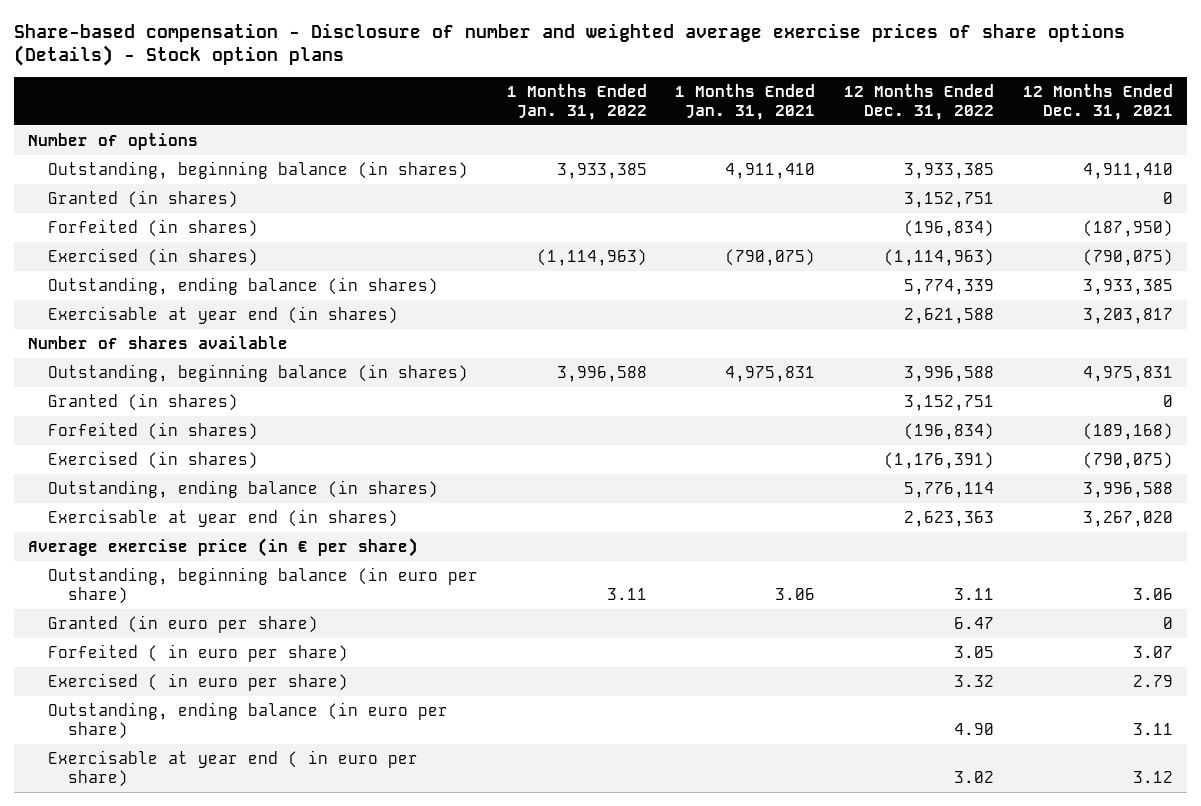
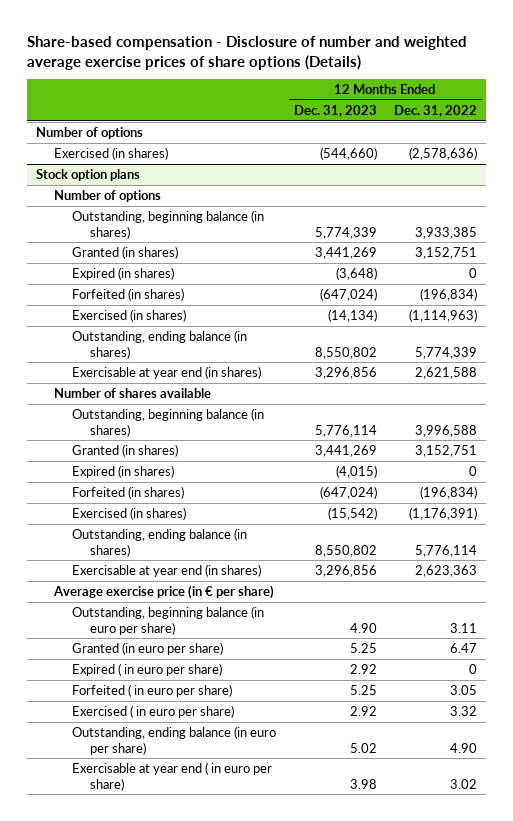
[13,22,1125,67] Share-based compensation - Disclosure of number and weighted average exercise prices of share options (Details) - Stock option plans -> [27,35,468,70] Share-based compensation - Disclosure of number and weighted average exercise prices of share options (Details)
[506,83,647,120] 1 Months Ended Jan. 31, 2022 -> none
[675,83,816,120] 1 Months Ended Jan. 31, 2021 -> none
[1023,83,1174,120] 12 Months Ended Dec. 31, 2021 -> none
none -> [293,104,377,117] Dec. 31, 2023
none -> [53,146,168,160] Exercised (in shares)
none -> [35,168,140,181] Stock option plans
none -> [53,189,161,202] Number of options
none -> [72,266,175,280] Expired (in shares)
none -> [72,464,175,478] Expired (in shares)
none -> [72,662,223,676] Expired ( in euro per share)

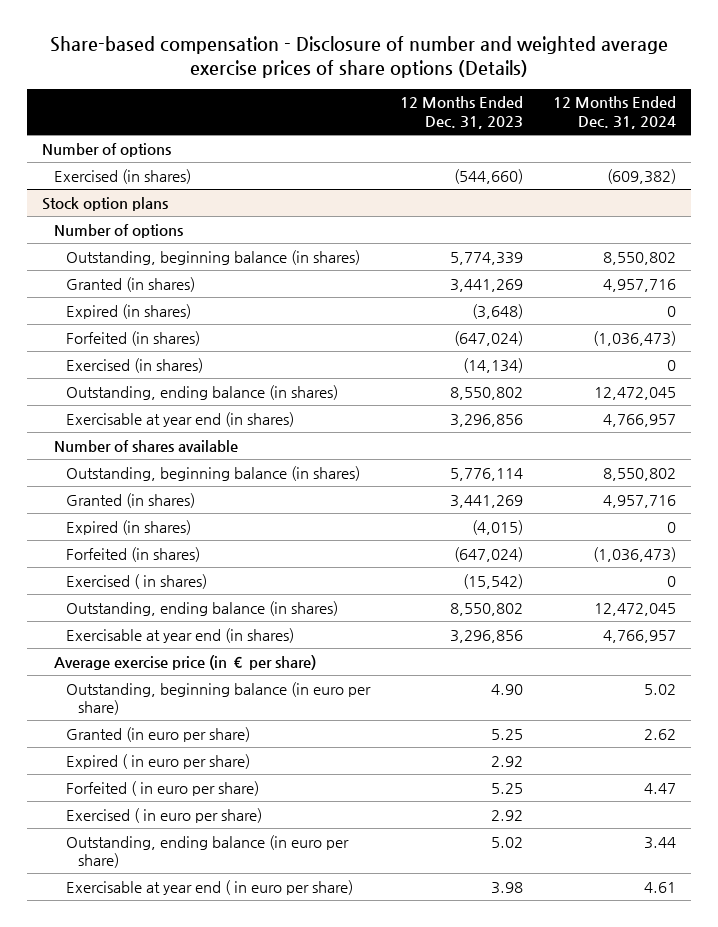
[394,104,478,117] Dec. 31, 2022 -> none
none -> [553,96,677,130] 12 Months Ended Dec. 31, 2024
[72,506,187,520] Exercised (in shares) -> [66,573,208,589] Exercised ( in shares)

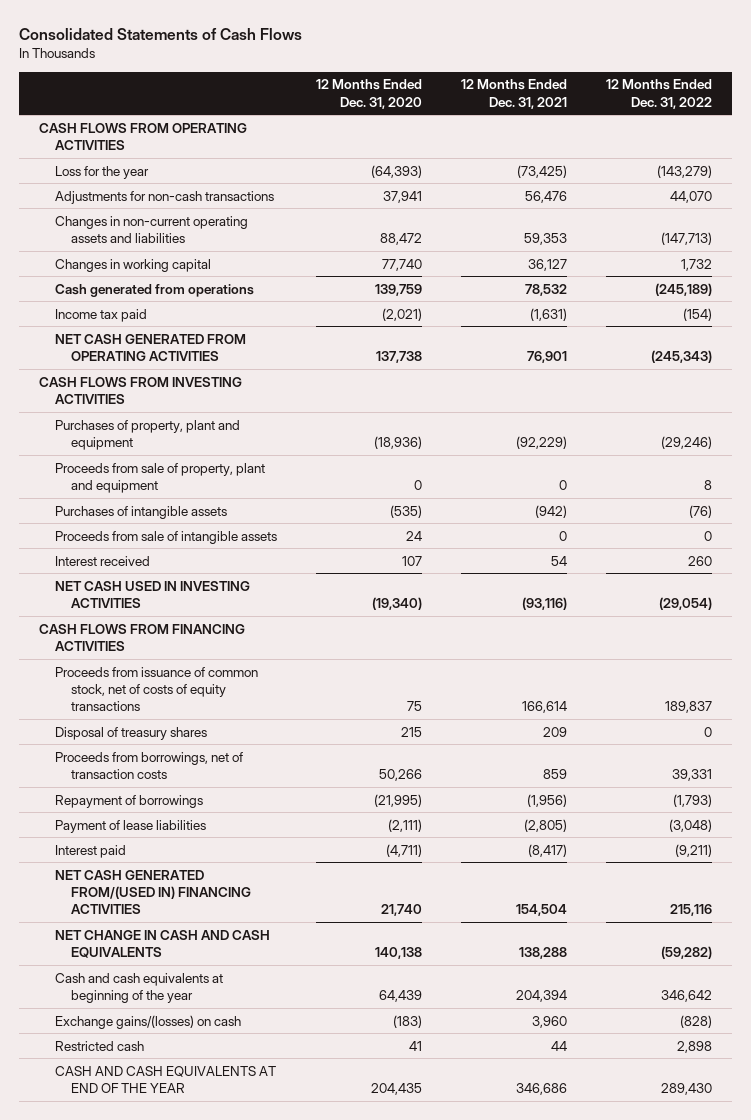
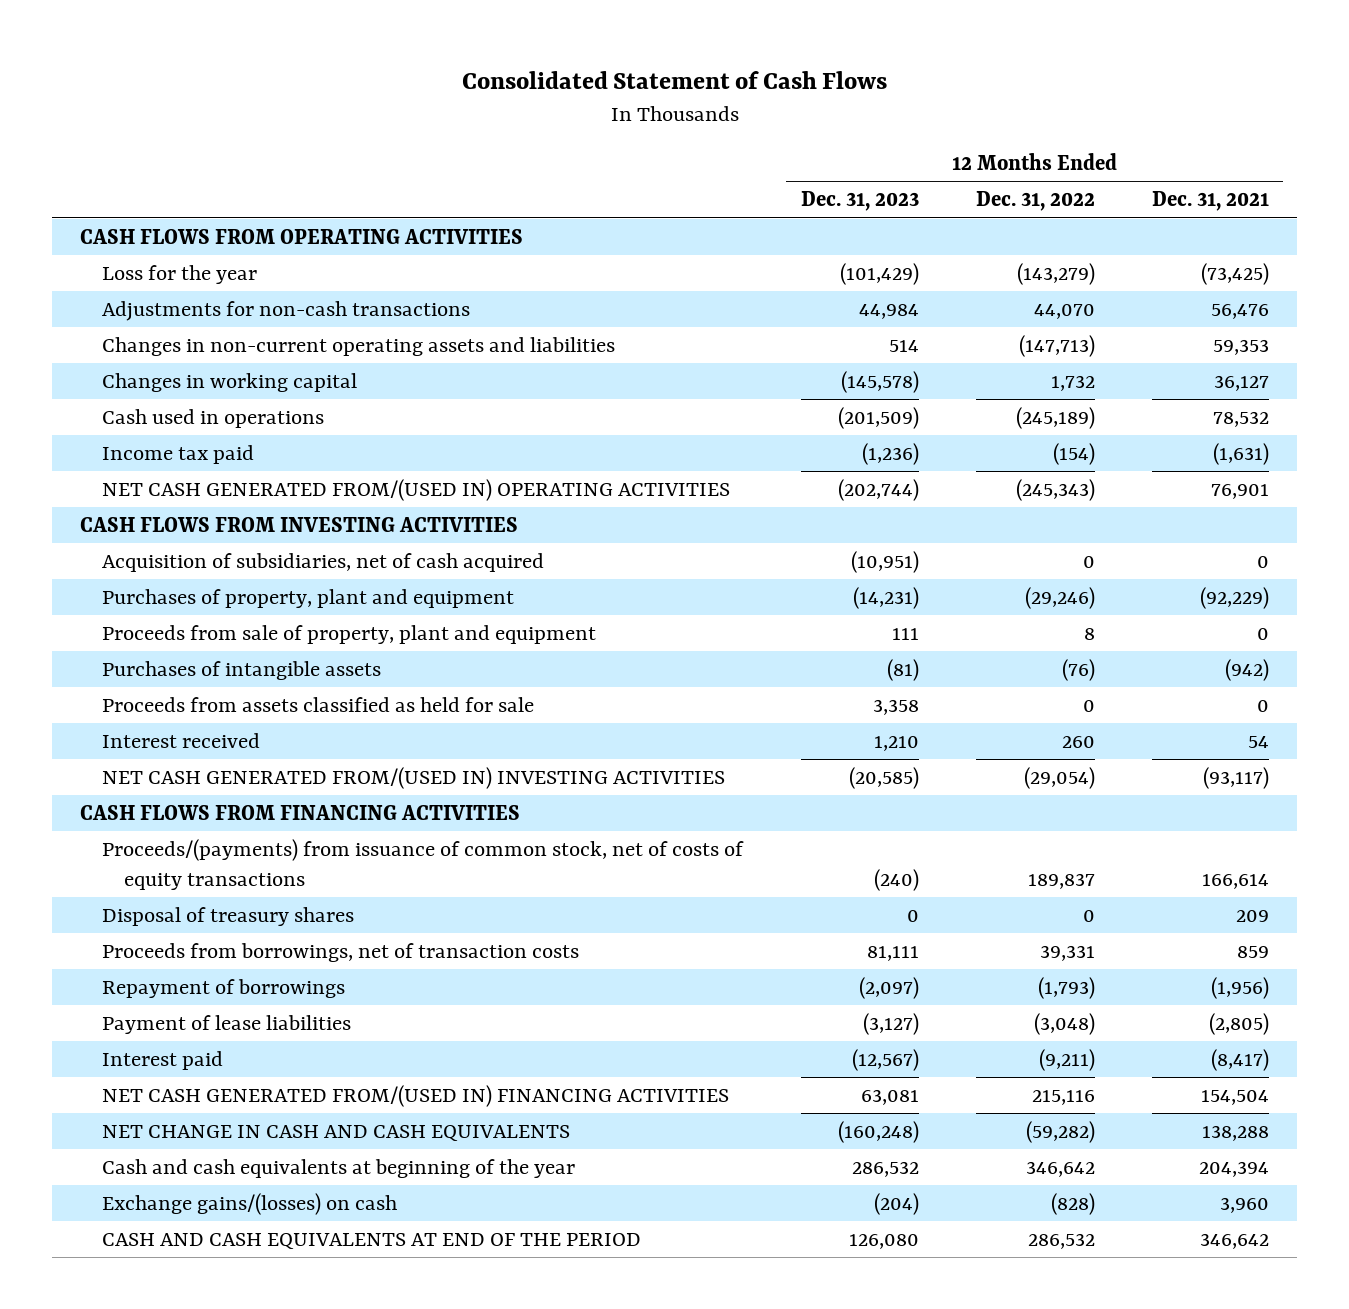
[19,28,303,41] Consolidated Statements of Cash Flows -> [461,70,887,89] Consolidated Statement of Cash Flows
[315,79,422,109] 12 Months Ended Dec. 31, 2020 -> none
none -> [800,191,919,212] Dec. 31, 2023
[54,283,254,297] Cash generated from operations -> [102,408,325,428] Cash used in operations
[54,333,246,361] NET CASH GENERATED FROM OPERATING ACTIVITIES -> [102,478,731,501] NET CASH GENERATED FROM/(USED IN) OPERATING ACTIVITIES
none -> [102,552,545,572] Acquisition of subsidiaries, net of cash acquired
[54,530,277,544] Proceeds from sale of intangible assets -> none
none -> [102,696,535,712] Proceeds from assets classified as held for sale
[54,580,250,608] NET CASH USED IN INVESTING ACTIVITIES -> [102,766,726,789] NET CASH GENERATED FROM/(USED IN) INVESTING ACTIVITIES
[522,596,568,610] (93,116) -> [1202,766,1269,789] (93,117)
[54,666,258,712] Proceeds from issuance of common stock, net of costs of equity transactions -> [102,838,745,890] Proceeds/(payments) from issuance of common stock, net of costs of equity transactions
[54,1040,144,1051] Restricted cash -> none
[54,1065,276,1093] CASH AND CASH EQUIVALENTS AT END OF THE YEAR -> [102,1232,642,1249] CASH AND CASH EQUIVALENTS AT END OF THE PERIOD
[516,1082,568,1095] 346,686 -> [1199,1232,1269,1249] 346,642
[661,1082,713,1095] 289,430 -> [1027,1232,1095,1249] 286,532

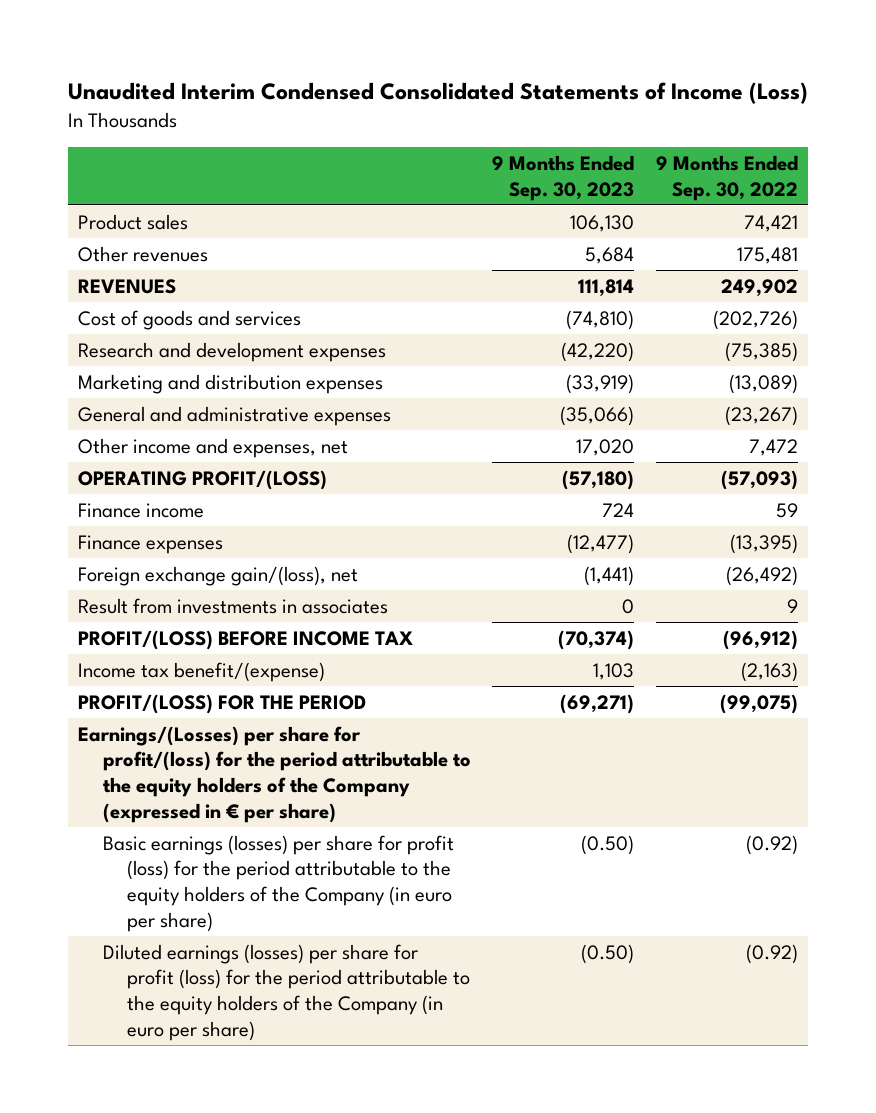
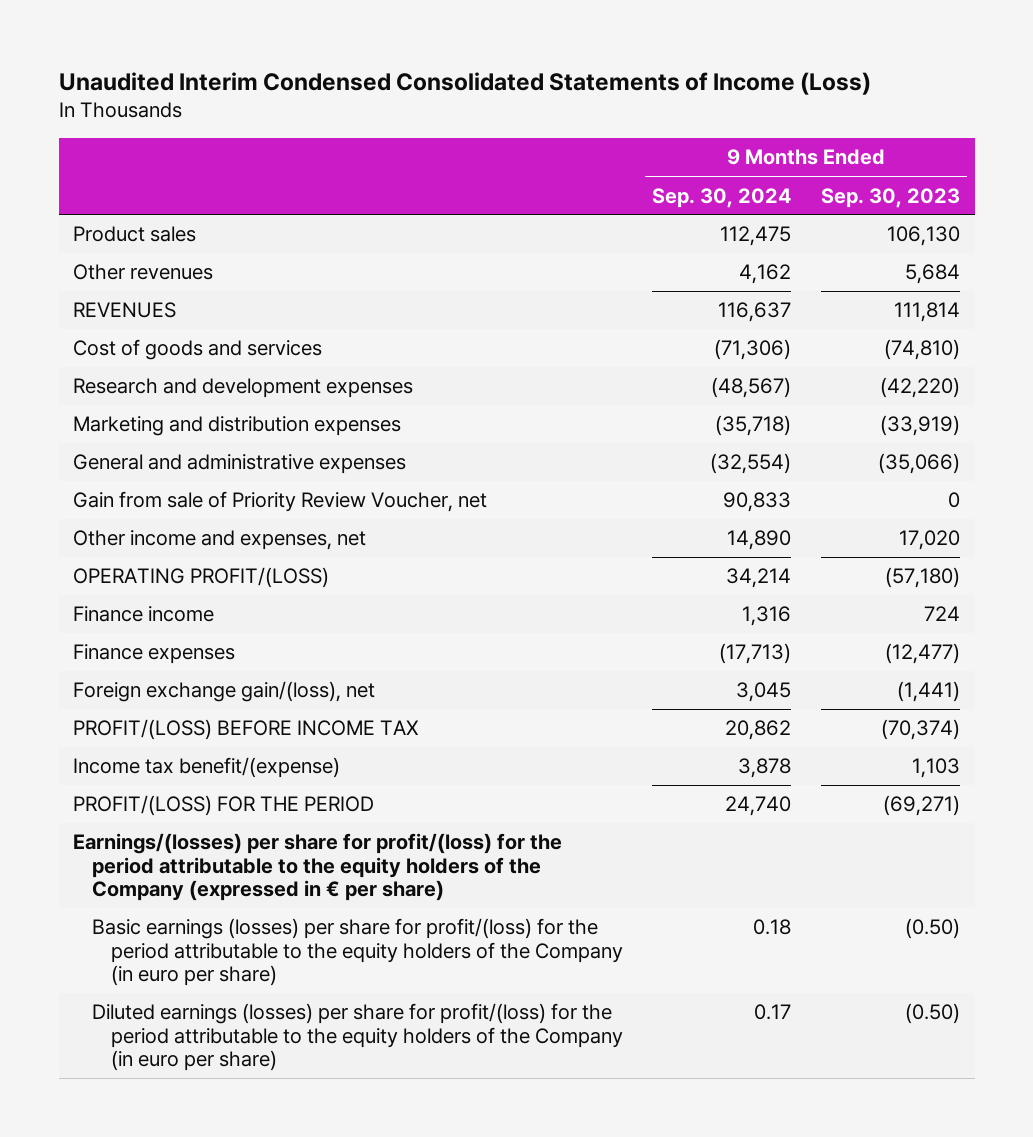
[655,154,798,201] 9 Months Ended Sep. 30, 2022 -> none
none -> [652,187,792,208] Sep. 30, 2024
none -> [73,491,488,513] Gain from sale of Priority Review Voucher, net
[78,597,389,614] Result from investments in associates -> none
[78,725,471,823] Earnings/(Losses) per share for profit/(loss) for the period attributable to the equity holders of the Company (expressed in € per share) -> [73,833,563,902] Earnings/(losses) per share for profit/(loss) for the period attributable to the equity holders of the Company (expressed in € per share)
[102,834,454,932] Basic earnings (losses) per share for profit (loss) for the period attributable to the equity holders of the Company (in euro per share) -> [91,918,623,987] Basic earnings (losses) per share for profit/(loss) for the period attributable to the equity holders of the Company (in euro per share)
[102,943,471,1041] Diluted earnings (losses) per share for profit (loss) for the period attributable to the equity holders of the Company (in euro per share) -> [91,1003,623,1072] Diluted earnings (losses) per share for profit/(loss) for the period attributable to the equity holders of the Company (in euro per share)

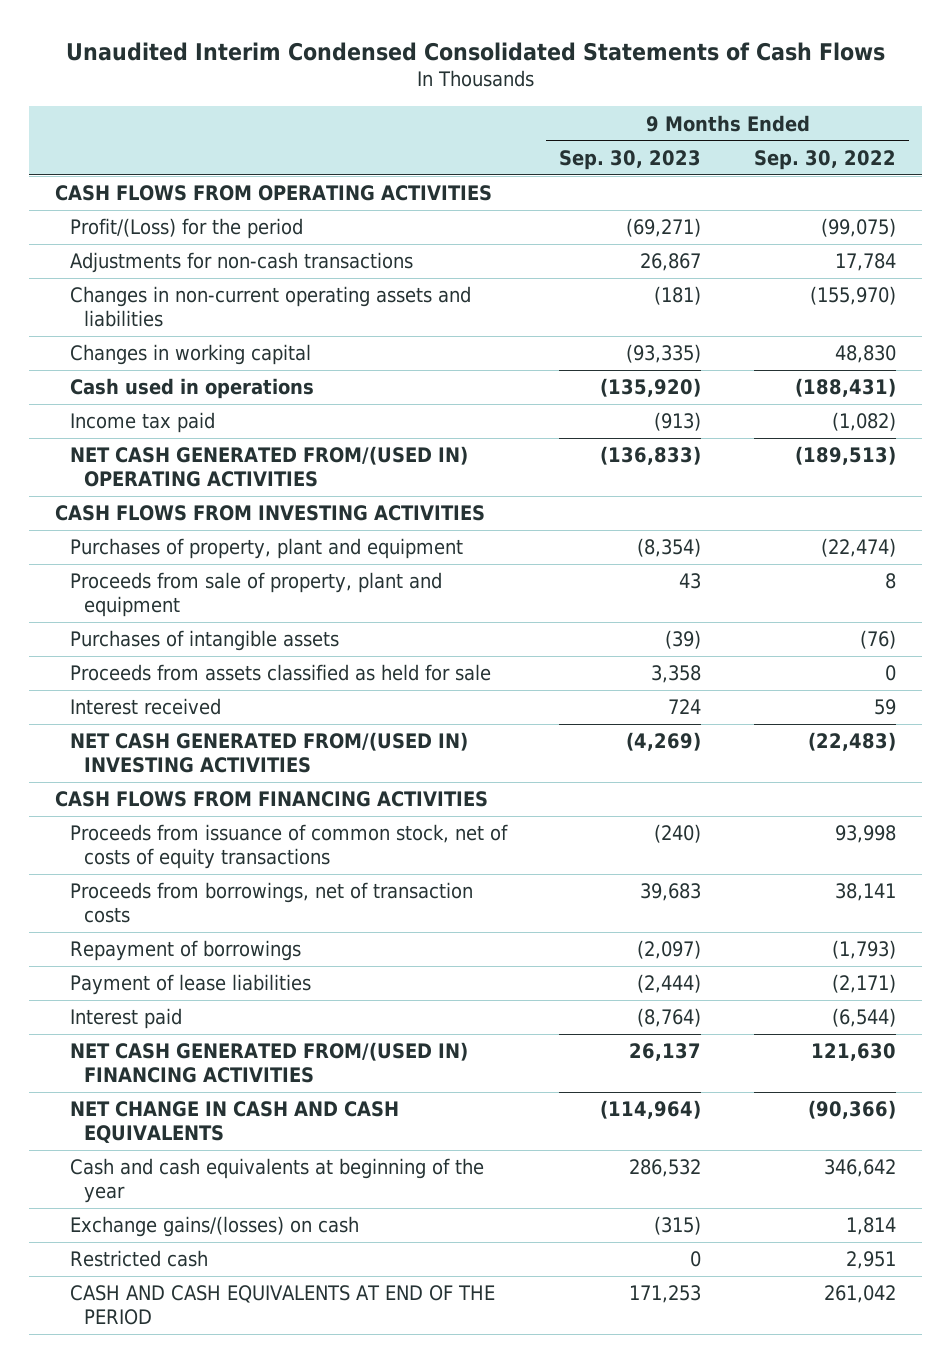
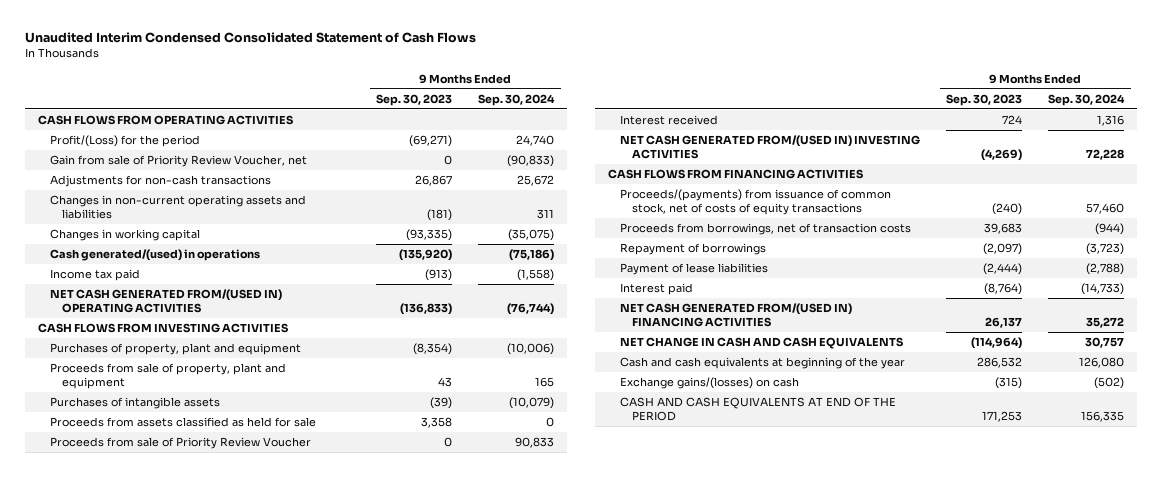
[65,41,885,61] Unaudited Interim Condensed Consolidated Statements of Cash Flows -> [25,32,477,44] Unaudited Interim Condensed Consolidated Statement of Cash Flows
[754,150,897,171] Sep. 30, 2022 -> none
none -> [478,93,556,106] Sep. 30, 2024
none -> [50,155,308,168] Gain from sale of Priority Review Voucher, net
[69,378,314,400] Cash used in operations -> [50,249,261,262] Cash generated/(used) in operations
none -> [50,437,312,450] Proceeds from sale of Priority Review Voucher
[69,824,508,869] Proceeds from issuance of common stock, net of costs of equity transactions -> [619,189,891,216] Proceeds/(payments) from issuance of common stock, net of costs of equity transactions
[69,1250,208,1268] Restricted cash -> none

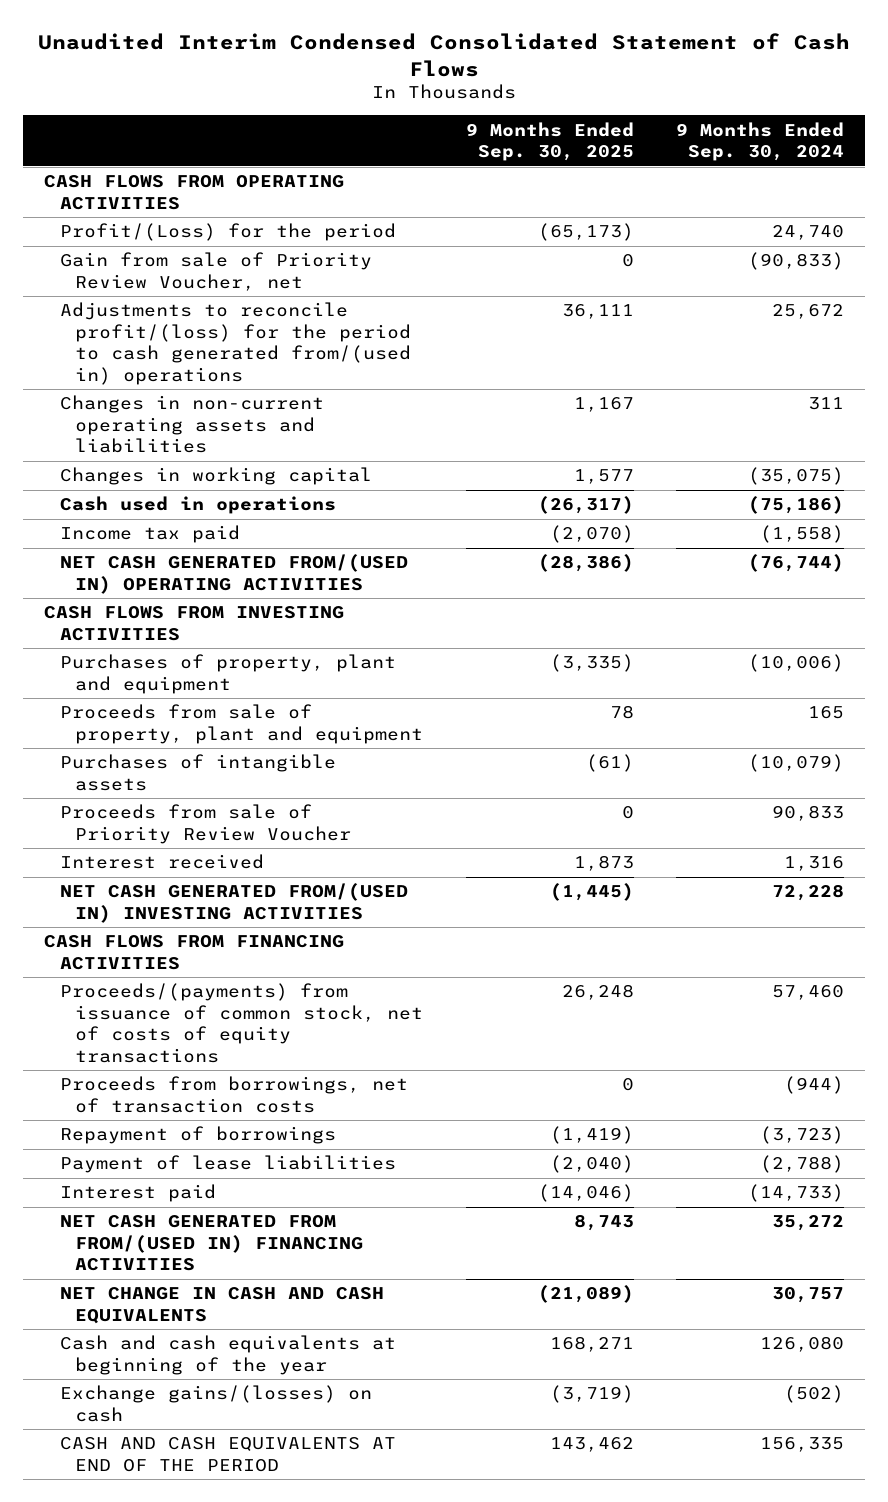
[376,93,453,106] Sep. 30, 2023 -> none
none -> [465,121,634,162] 9 Months Ended Sep. 30, 2025
[50,175,272,188] Adjustments for non-cash transactions -> [59,302,412,385] Adjustments to reconcile profit/(loss) for the period to cash generated from/(used in) operations
[50,249,261,262] Cash generated/(used) in operations -> [59,496,336,515] Cash used in operations
[50,417,317,428] Proceeds from assets classified as held for sale -> none
[619,303,852,328] NET CASH GENERATED FROM/(USED IN) FINANCING ACTIVITIES -> [59,1215,364,1272] NET CASH GENERATED FROM FROM/(USED IN) FINANCING ACTIVITIES

